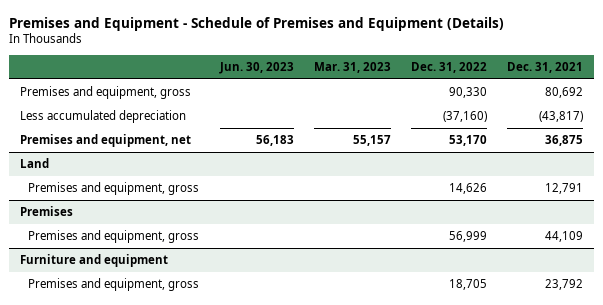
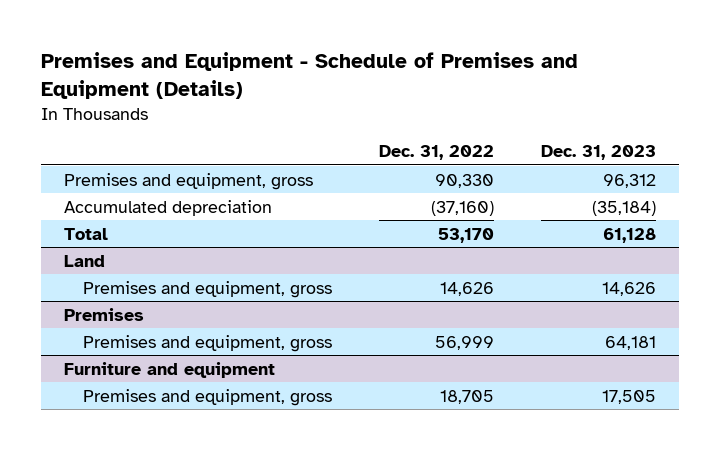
[218,62,294,75] Jun. 30, 2023 -> none
[313,62,391,74] Mar. 31, 2023 -> none
[507,62,584,74] Dec. 31, 2021 -> none
none -> [540,145,656,161] Dec. 31, 2023
[19,109,186,123] Less accumulated depreciation -> [64,199,273,216] Accumulated depreciation
[19,133,191,147] Premises and equipment, net -> [64,227,109,240] Total

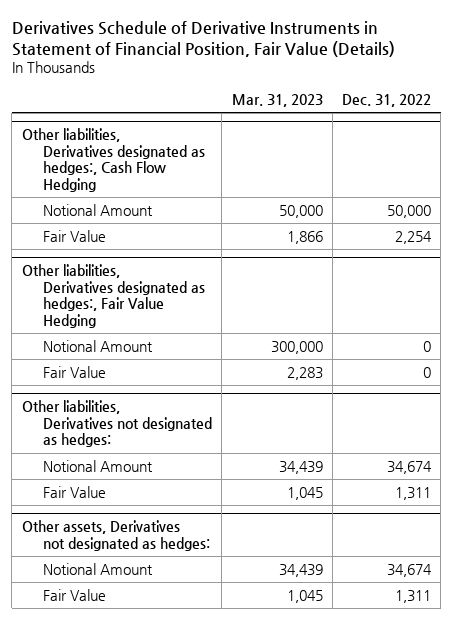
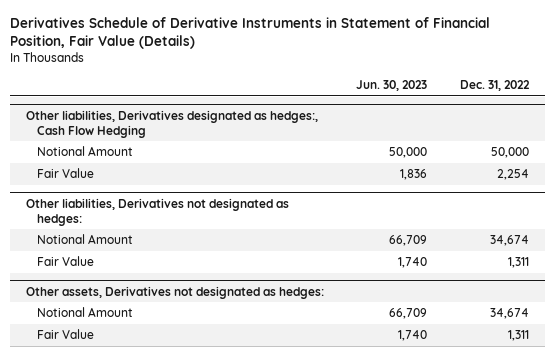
[231,93,323,107] Mar. 31, 2023 -> none
none -> [356,79,428,91] Jun. 30, 2023
[21,264,206,328] Other liabilities, Derivatives designated as hedges:, Fair Value Hedging -> none
[43,339,154,352] Notional Amount -> none
[43,365,107,378] Fair Value -> none

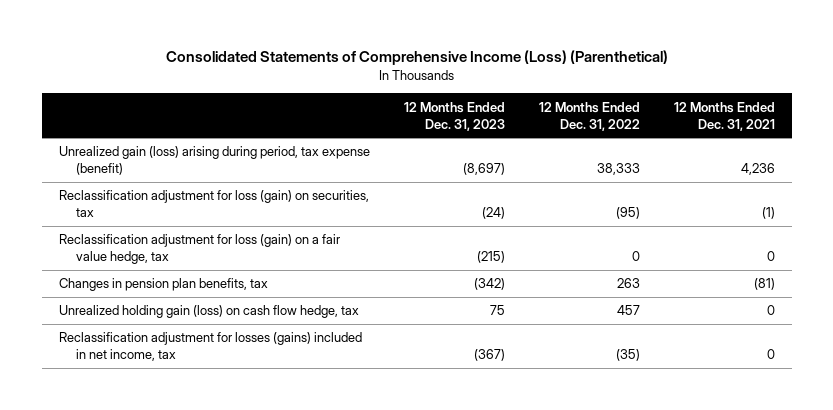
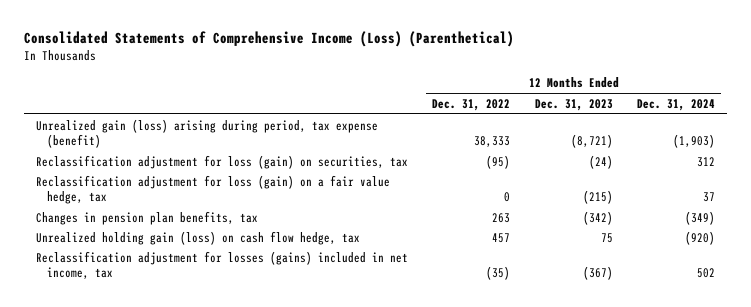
[673,101,775,131] 12 Months Ended Dec. 31, 2021 -> none
none -> [637,98,716,111] Dec. 31, 2024
[462,163,505,176] (8,697) -> [570,133,613,148] (8,721)

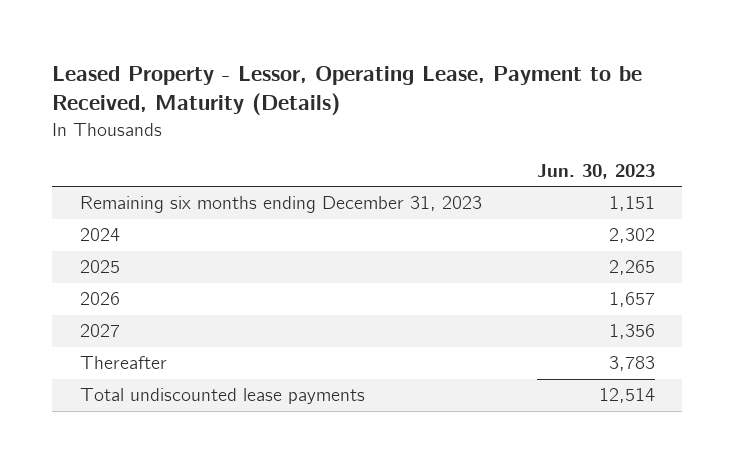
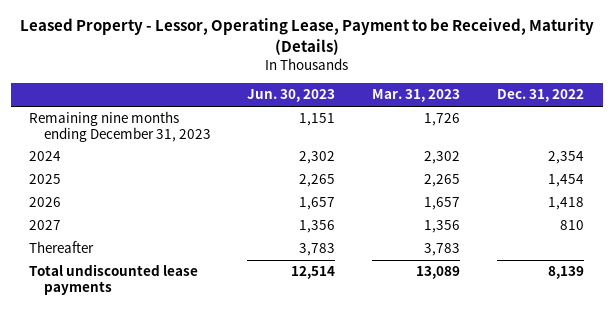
none -> [372,89,461,103] Mar. 31, 2023
none -> [497,89,585,103] Dec. 31, 2022
[79,196,482,214] Remaining six months ending December 31, 2023 -> [29,111,211,142] Remaining nine months ending December 31, 2023

